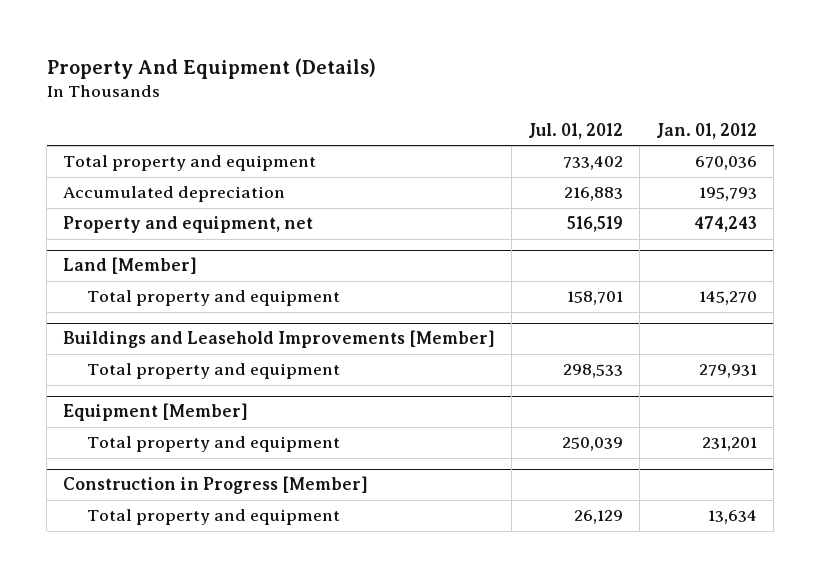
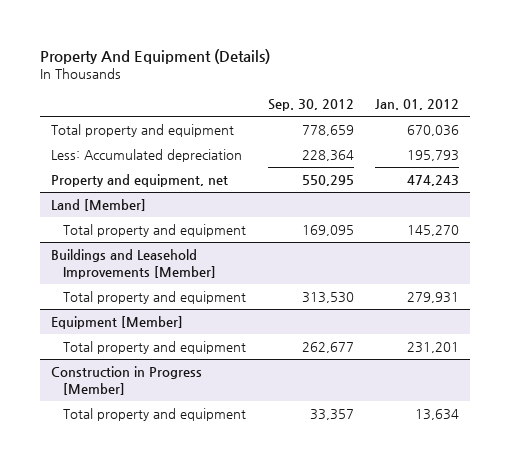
[528,122,624,139] Jul. 01, 2012 -> none
none -> [267,99,354,112] Sep. 30, 2012
[63,186,286,203] Accumulated depreciation -> [51,148,243,162] Less: Accumulated depreciation

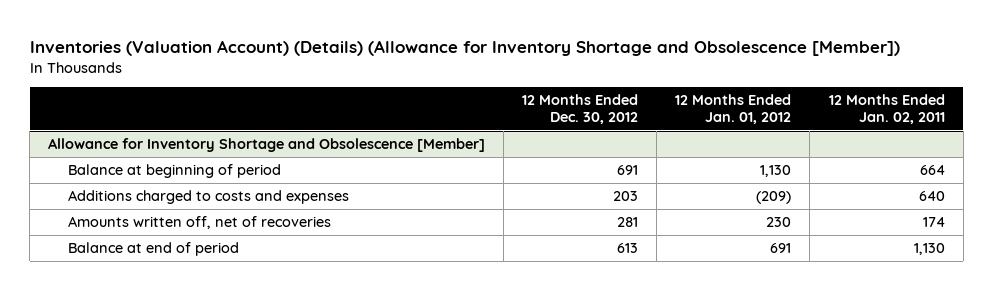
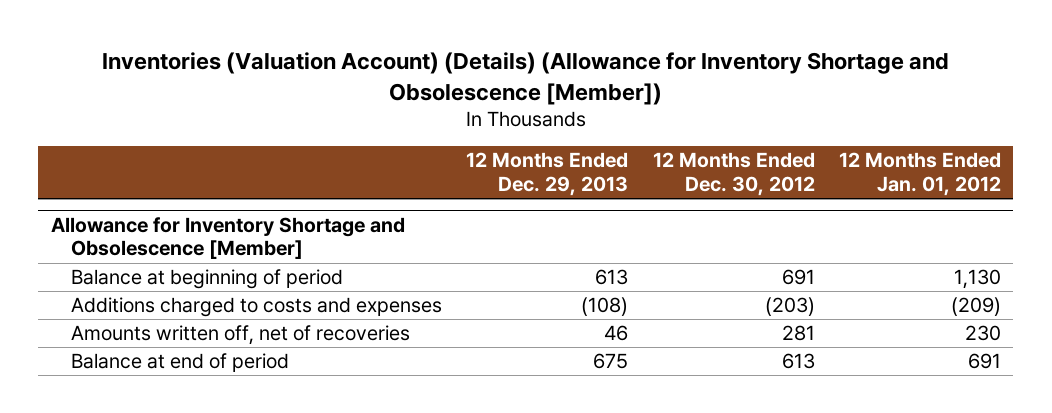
[828,94,945,125] 12 Months Ended Jan. 02, 2011 -> none
none -> [466,152,629,196] 12 Months Ended Dec. 29, 2013
[613,190,639,201] 203 -> [764,297,815,317] (203)

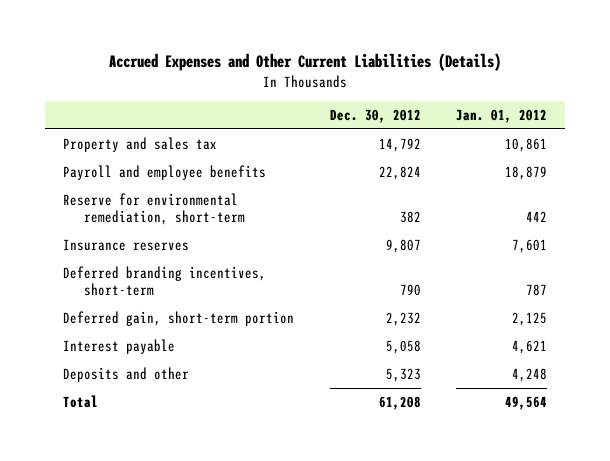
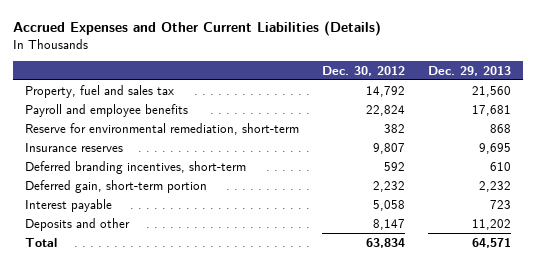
[456,109,548,124] Jan. 01, 2012 -> none
none -> [428,65,512,76] Dec. 29, 2013
[62,136,217,152] Property and sales tax -> [24,84,174,98] Property, fuel and sales tax
[399,284,421,297] 790 -> [383,161,405,171] 592
[385,367,421,382] 5,323 -> [372,218,405,230] 8,147
[378,395,421,410] 61,208 -> [365,237,405,248] 63,834

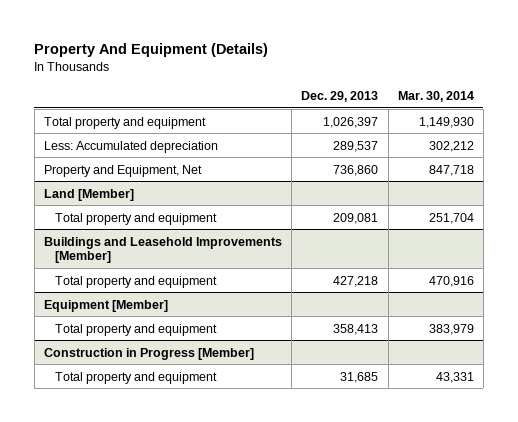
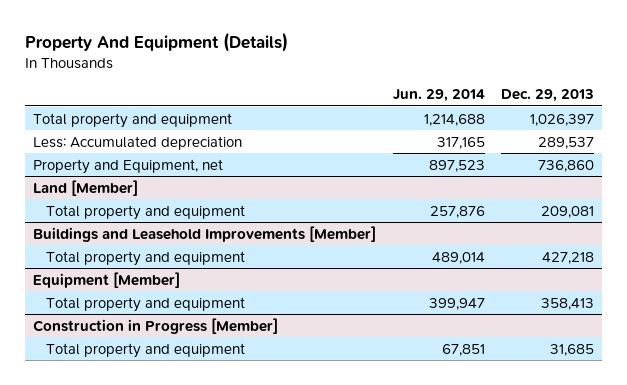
[397,90,474,102] Mar. 30, 2014 -> none
none -> [392,89,485,103] Jun. 29, 2014
[43,164,202,177] Property and Equipment, Net -> [33,158,224,174] Property and Equipment, net

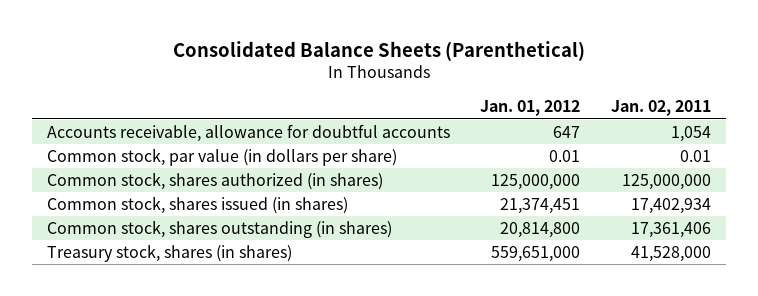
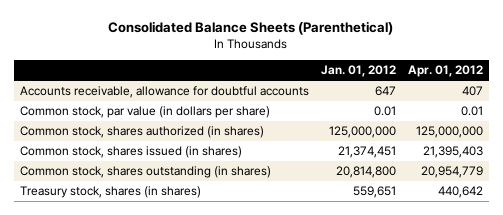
[610,100,711,117] Jan. 02, 2011 -> none
none -> [408,65,484,78] Apr. 01, 2012
[491,245,581,262] 559,651,000 -> [352,186,396,199] 559,651

